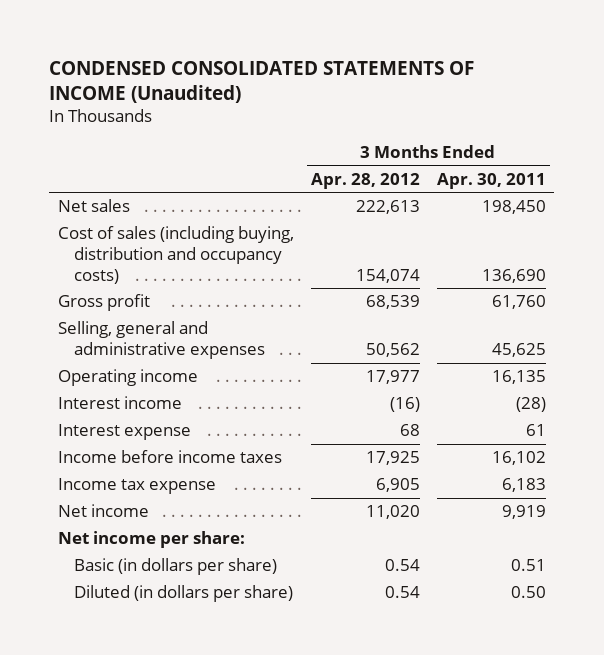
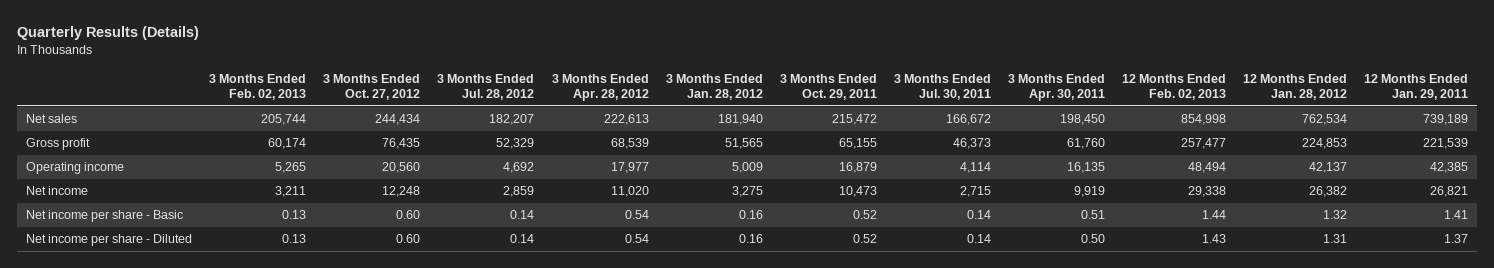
[49,60,475,104] CONDENSED CONSOLIDATED STATEMENTS OF INCOME (Unaudited) -> [17,26,200,41] Quarterly Results (Details)
none -> [209,74,307,101] 3 Months Ended Feb. 02, 2013
none -> [323,74,421,101] 3 Months Ended Oct. 27, 2012
none -> [437,74,535,101] 3 Months Ended Jul. 28, 2012
none -> [665,74,763,101] 3 Months Ended Jan. 28, 2012
none -> [779,74,877,101] 3 Months Ended Oct. 29, 2011
none -> [893,74,991,101] 3 Months Ended Jul. 30, 2011
none -> [1122,74,1227,101] 12 Months Ended Feb. 02, 2013
none -> [1243,74,1348,101] 12 Months Ended Jan. 28, 2012
none -> [1364,74,1469,101] 12 Months Ended Jan. 29, 2011
[57,226,294,284] Cost of sales (including buying, distribution and occupancy costs) -> none
[57,321,266,359] Selling, general and administrative expenses -> none
[57,396,182,410] Interest income -> none
[57,424,191,441] Interest expense -> none
[57,450,282,464] Income before income taxes -> none
[57,478,216,495] Income tax expense -> none
[57,531,245,549] Net income per share: -> none
[74,558,278,576] Basic (in dollars per share) -> [26,210,184,223] Net income per share - Basic
[74,585,294,603] Diluted (in dollars per share) -> [26,234,193,247] Net income per share - Diluted

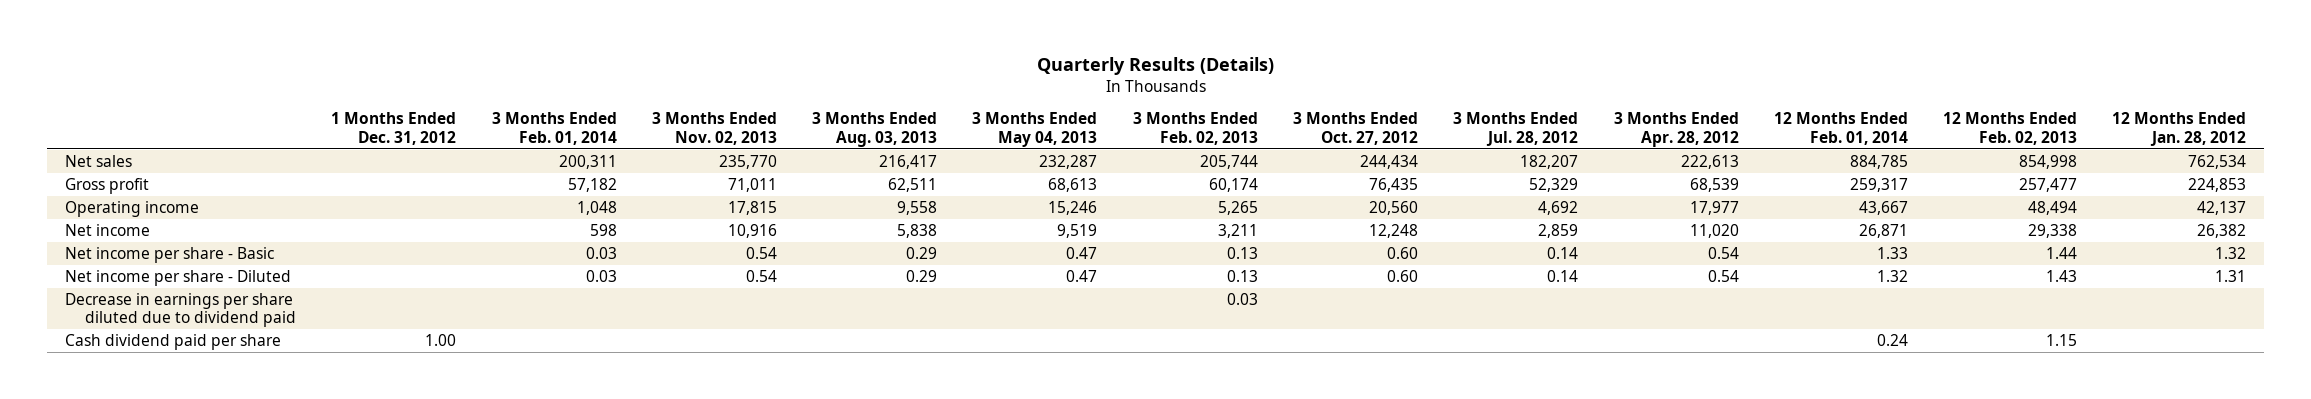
[665,74,763,101] 3 Months Ended Jan. 28, 2012 -> none
[779,74,877,101] 3 Months Ended Oct. 29, 2011 -> none
[893,74,991,101] 3 Months Ended Jul. 30, 2011 -> none
[1008,74,1106,102] 3 Months Ended Apr. 30, 2011 -> none
[1364,74,1469,101] 12 Months Ended Jan. 29, 2011 -> none
none -> [331,112,457,145] 1 Months Ended Dec. 31, 2012
none -> [491,112,617,145] 3 Months Ended Feb. 01, 2014
none -> [651,112,777,145] 3 Months Ended Nov. 02, 2013
none -> [812,112,938,147] 3 Months Ended Aug. 03, 2013
none -> [972,112,1098,147] 3 Months Ended May 04, 2013
none -> [1773,112,1908,145] 12 Months Ended Feb. 01, 2014
none -> [64,293,297,328] Decrease in earnings per share diluted due to dividend paid
none -> [64,334,281,351] Cash dividend paid per share

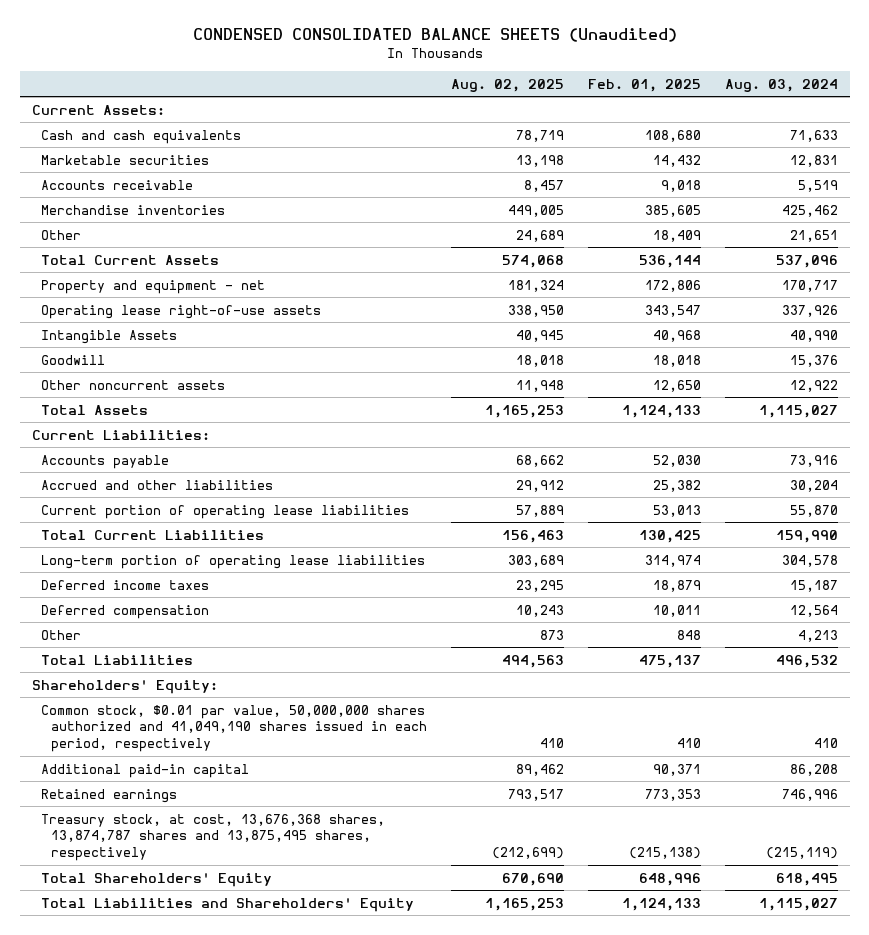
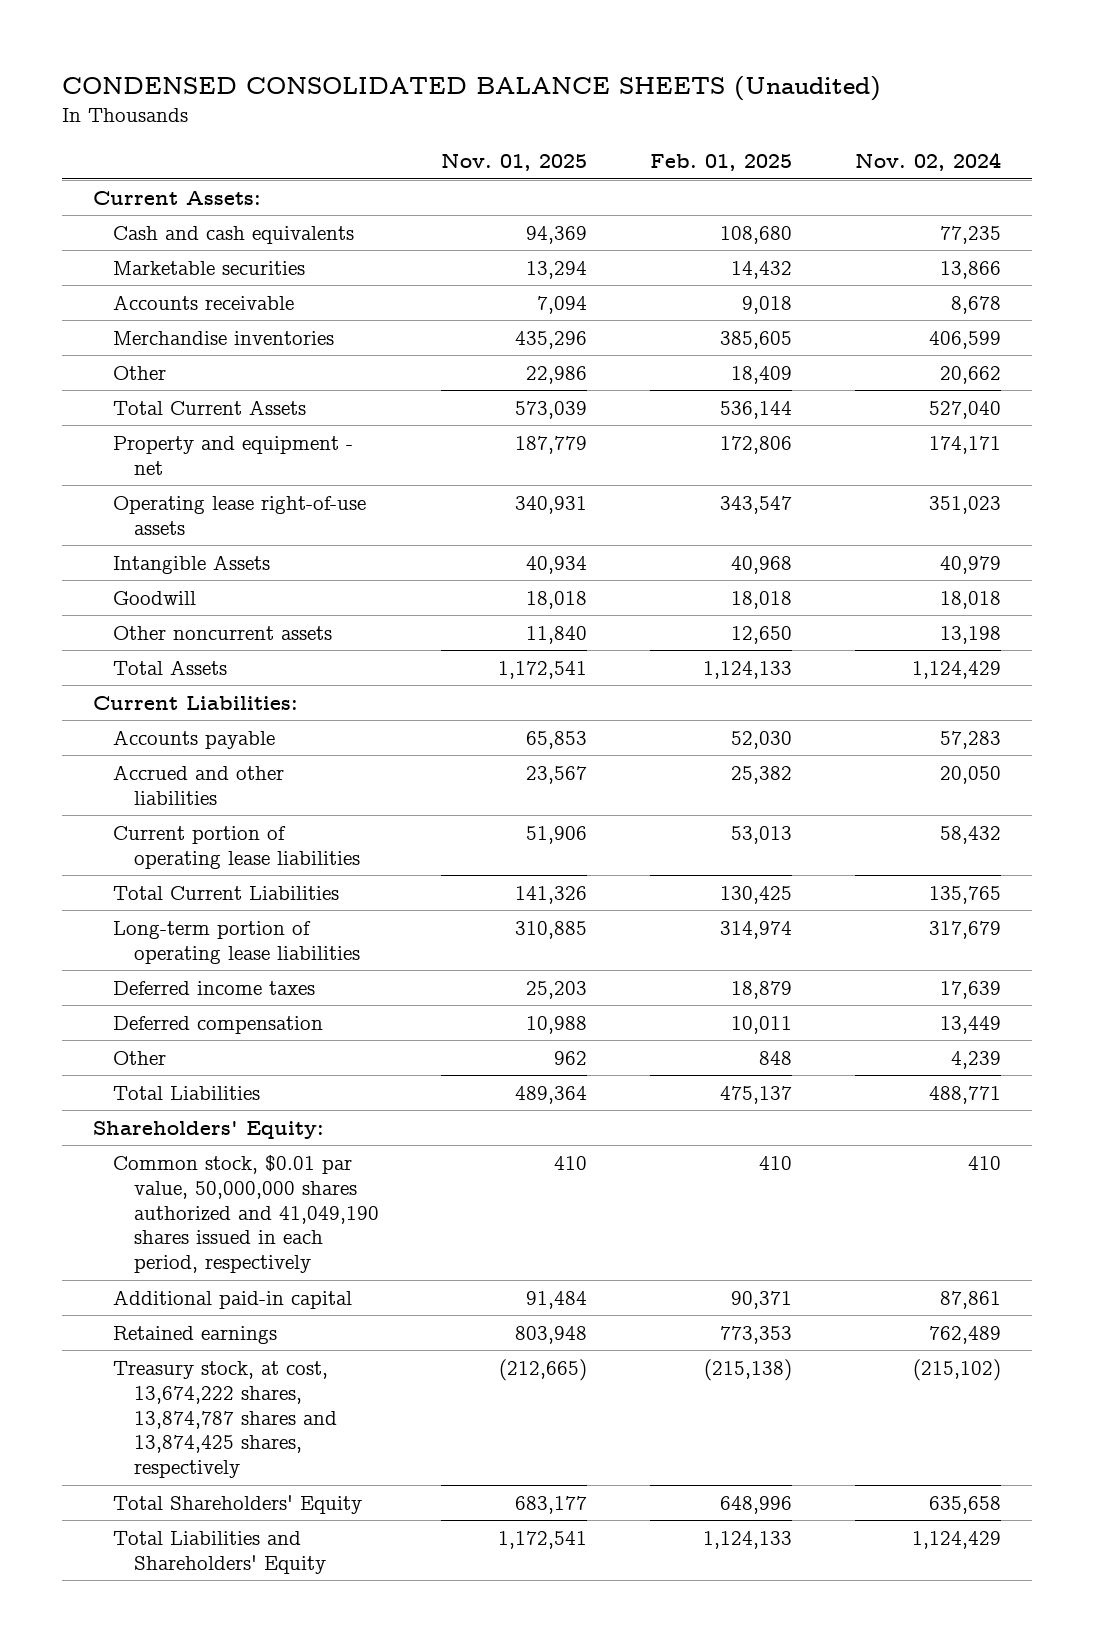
[450,78,564,92] Aug. 02, 2025 -> none
[724,78,838,92] Aug. 03, 2024 -> none
none -> [441,153,588,172] Nov. 01, 2025
none -> [854,152,1001,172] Nov. 02, 2024
[41,813,386,861] Treasury stock, at cost, 13,676,368 shares, 13,874,787 shares and 13,875,495 shares, respectively -> [113,1360,337,1479] Treasury stock, at cost, 13,674,222 shares, 13,874,787 shares and 13,874,425 shares, respectively

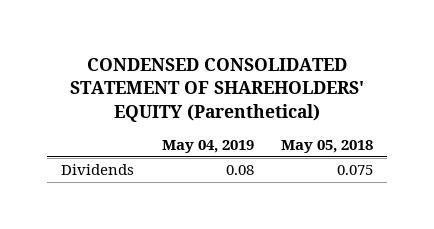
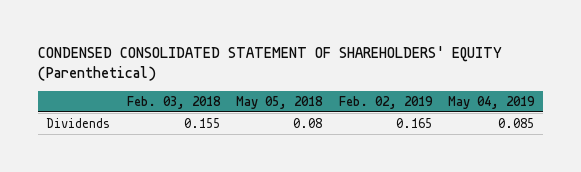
none -> [126,95,221,109] Feb. 03, 2018
none -> [338,95,433,109] Feb. 02, 2019
[225,165,254,176] 0.08 -> [498,118,535,129] 0.085
[337,165,374,176] 0.075 -> [293,118,323,129] 0.08

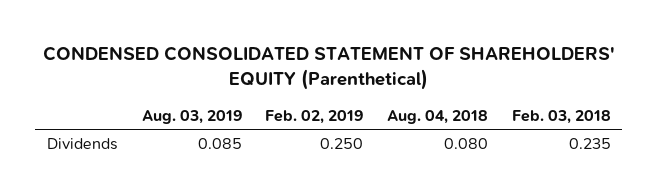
[236,95,324,109] May 05, 2018 -> none
[448,95,536,109] May 04, 2019 -> none
none -> [141,109,242,124] Aug. 03, 2019
none -> [386,109,488,124] Aug. 04, 2018
[183,118,220,129] 0.155 -> [568,138,611,150] 0.235
[395,118,432,129] 0.165 -> [320,138,364,150] 0.250

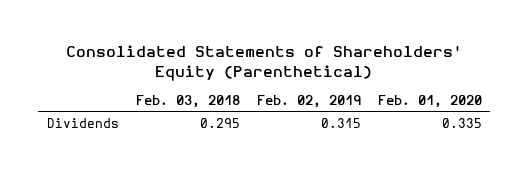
[42,46,615,91] CONDENSED CONSOLIDATED STATEMENT OF SHAREHOLDERS' EQUITY (Parenthetical) -> [66,45,463,82] Consolidated Statements of Shareholders' Equity (Parenthetical)
[141,109,242,124] Aug. 03, 2019 -> none
[386,109,488,124] Aug. 04, 2018 -> none
none -> [377,95,482,109] Feb. 01, 2020
[320,138,364,150] 0.250 -> [320,117,361,128] 0.315
[568,138,611,150] 0.235 -> [199,117,240,128] 0.295

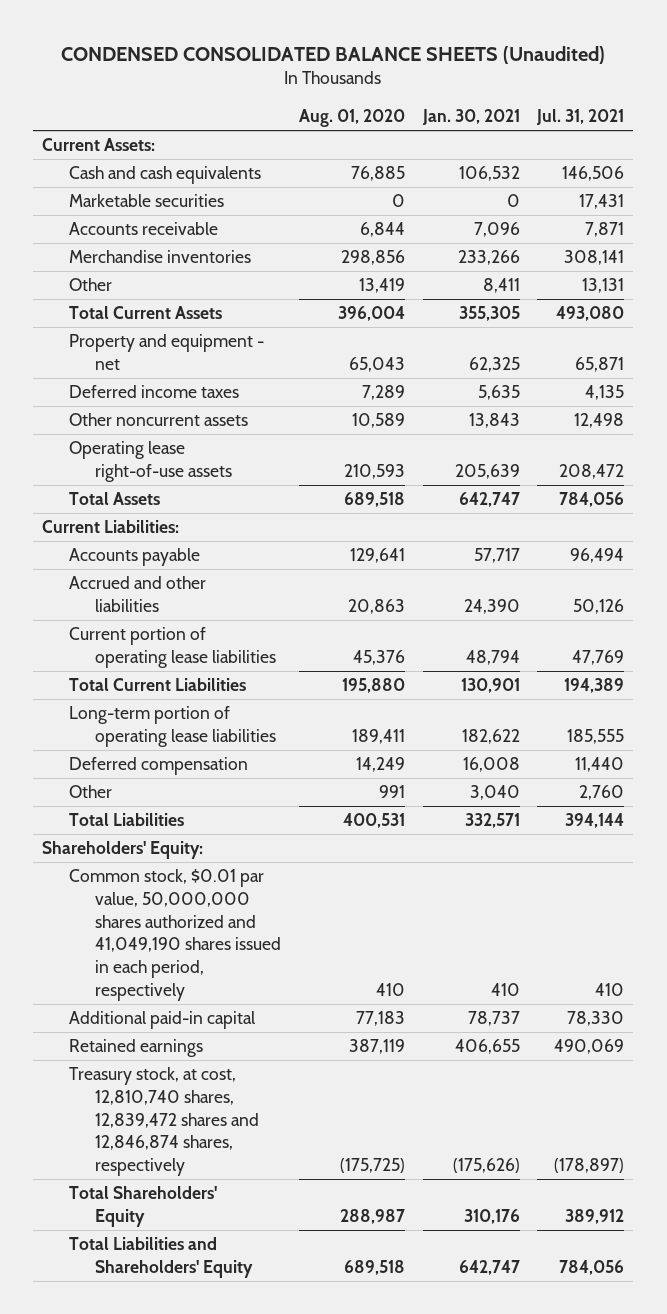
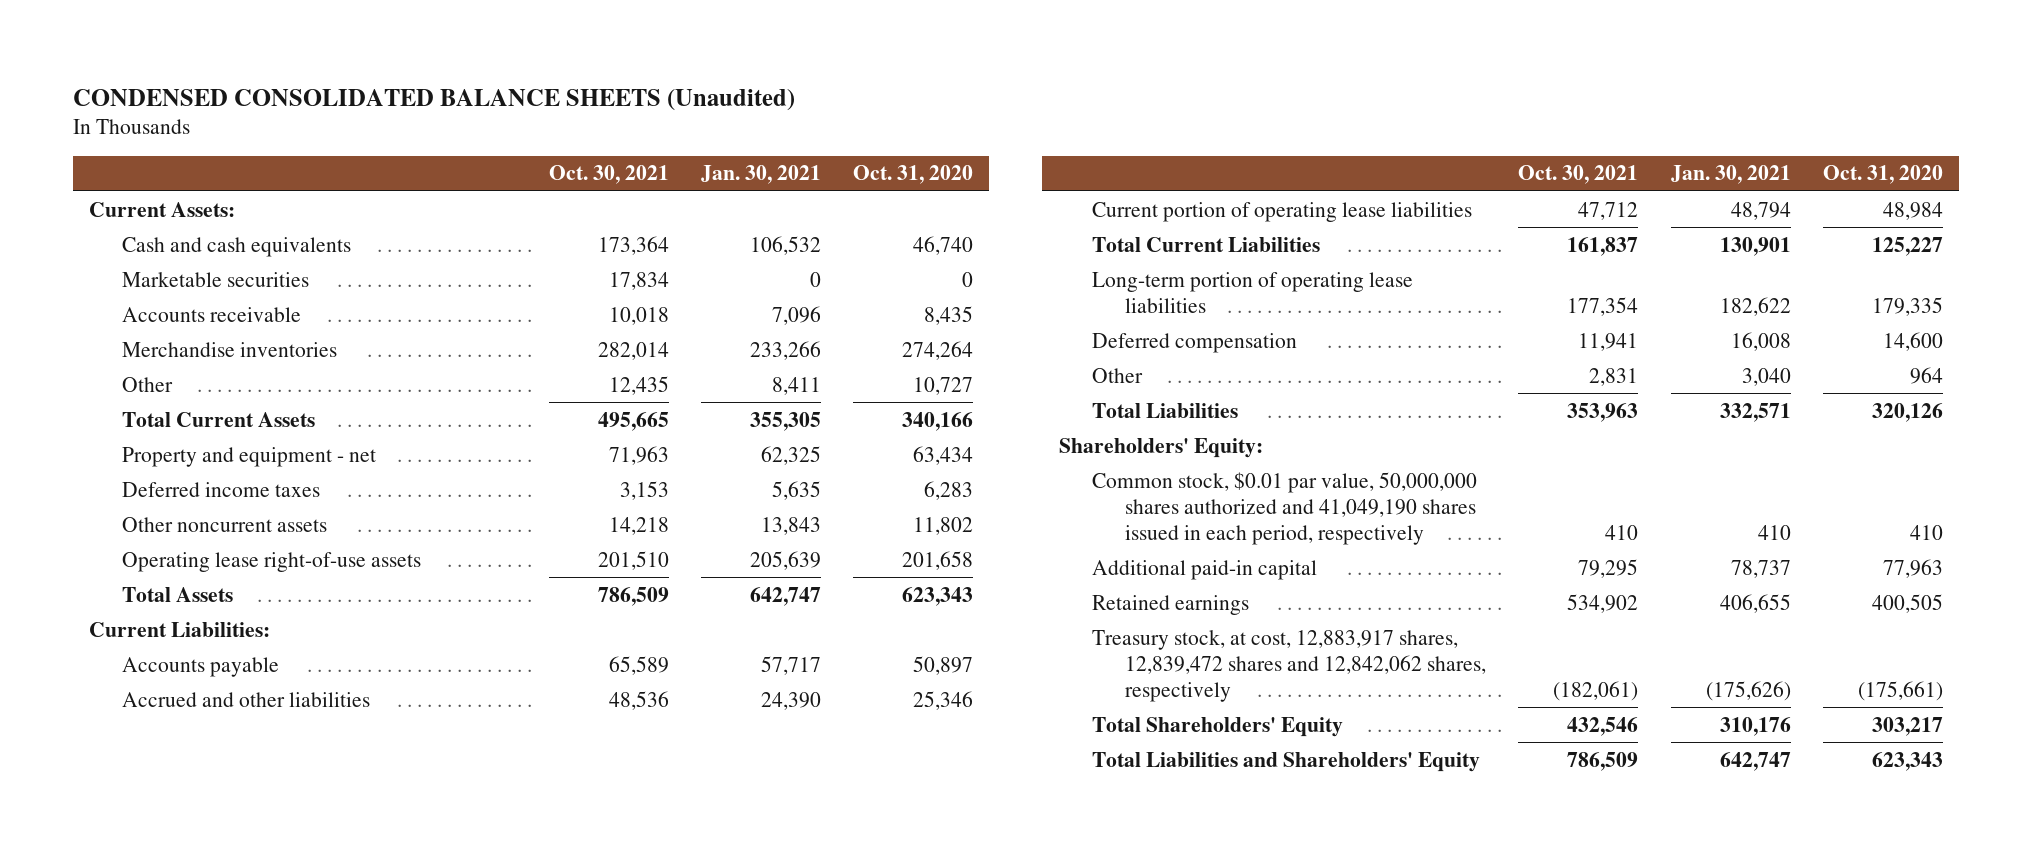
[298,109,405,128] Aug. 01, 2020 -> none
[536,109,625,126] Jul. 31, 2021 -> none
none -> [548,165,669,185] Oct. 30, 2021
none -> [853,165,974,185] Oct. 31, 2020
[68,1067,260,1176] Treasury stock, at cost, 12,810,740 shares, 12,839,472 shares and 12,846,874 shares, respectively -> [1091,629,1487,702] Treasury stock, at cost, 12,883,917 shares, 12,839,472 shares and 12,842,062 shares, respectively

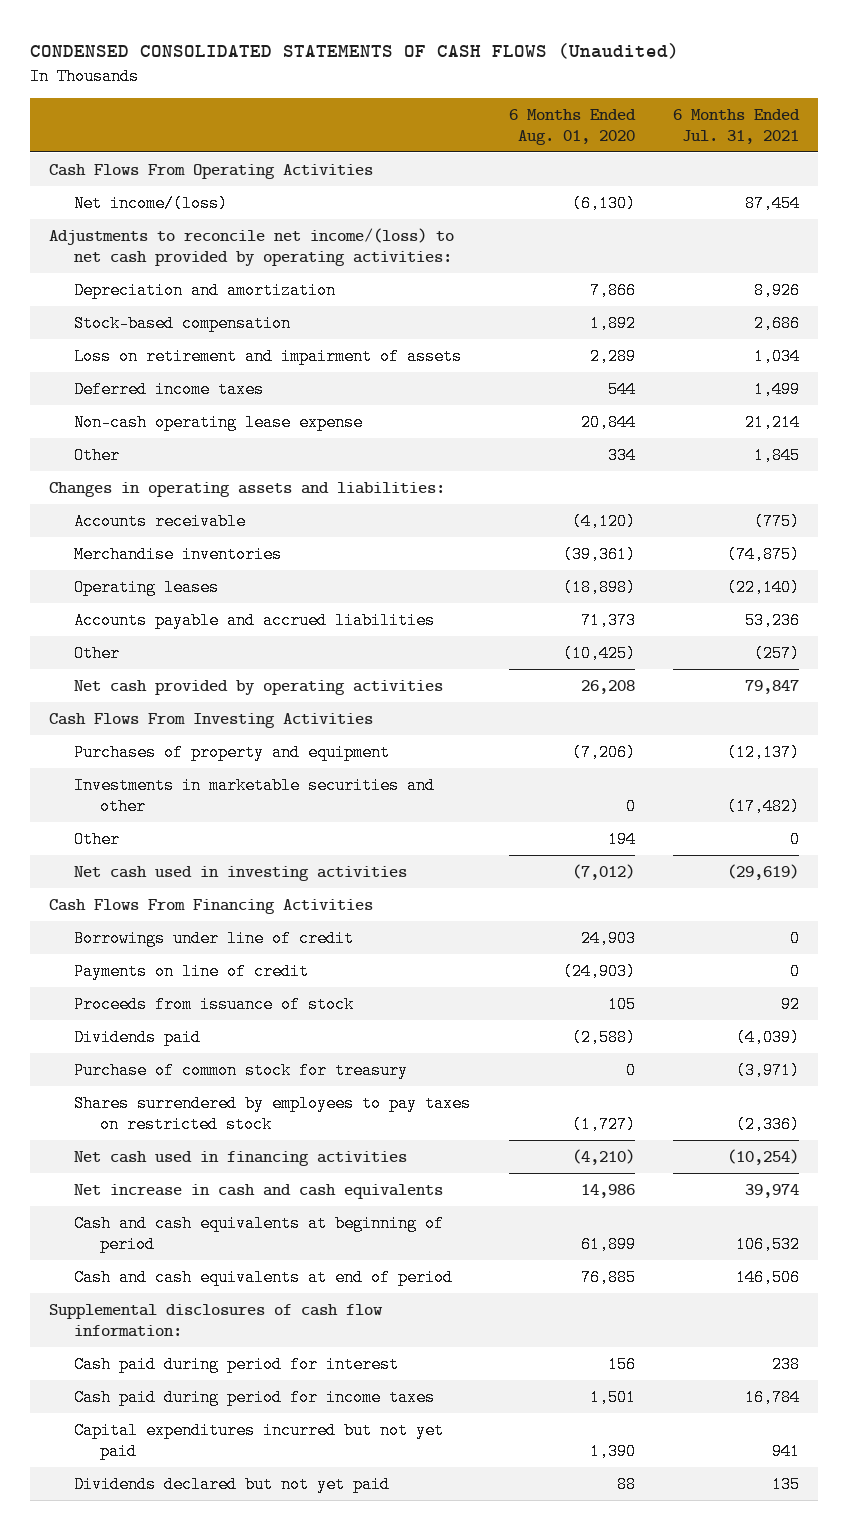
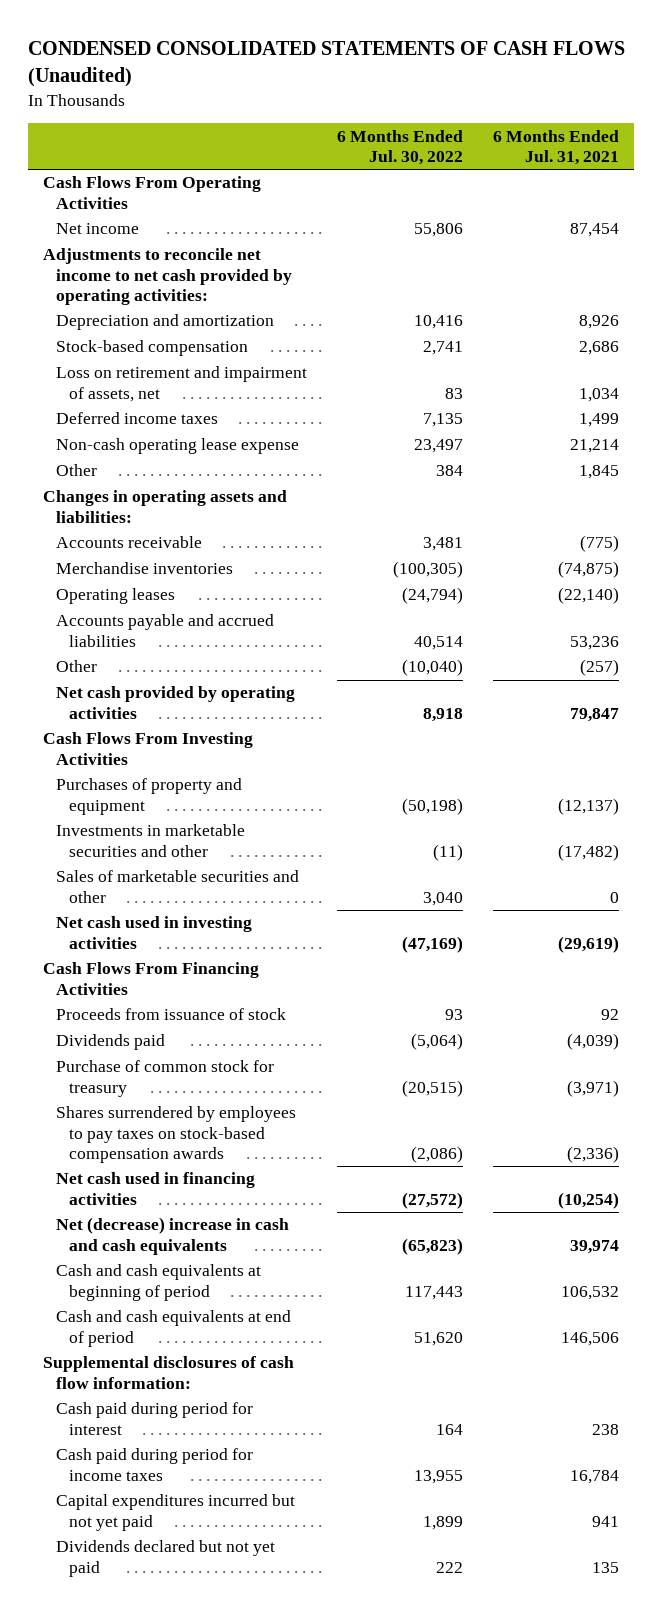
[508,109,636,145] 6 Months Ended Aug. 01, 2020 -> none
none -> [337,129,464,165] 6 Months Ended Jul. 30, 2022
[74,194,229,212] Net income/(loss) -> [56,223,140,235] Net income
[49,227,455,266] Adjustments to reconcile net income/(loss) to net cash provided by operating activities: -> [42,248,293,306] Adjustments to reconcile net income to net cash provided by operating activities:
[74,347,463,365] Loss on retirement and impairment of assets -> [56,366,308,402] Loss on retirement and impairment of assets, net
[74,830,121,848] Other -> none
none -> [56,870,300,903] Sales of marketable securities and other
[74,929,355,947] Borrowings under line of credit -> none
[74,962,310,980] Payments on line of credit -> none
[74,1094,472,1133] Shares surrendered by employees to pay taxes on restricted stock -> [56,1106,297,1164] Shares surrendered by employees to pay taxes on stock-based compensation awards
[74,1183,444,1199] Net increase in cash and cash equivalents -> [56,1217,290,1255] Net (decrease) increase in cash and cash equivalents

